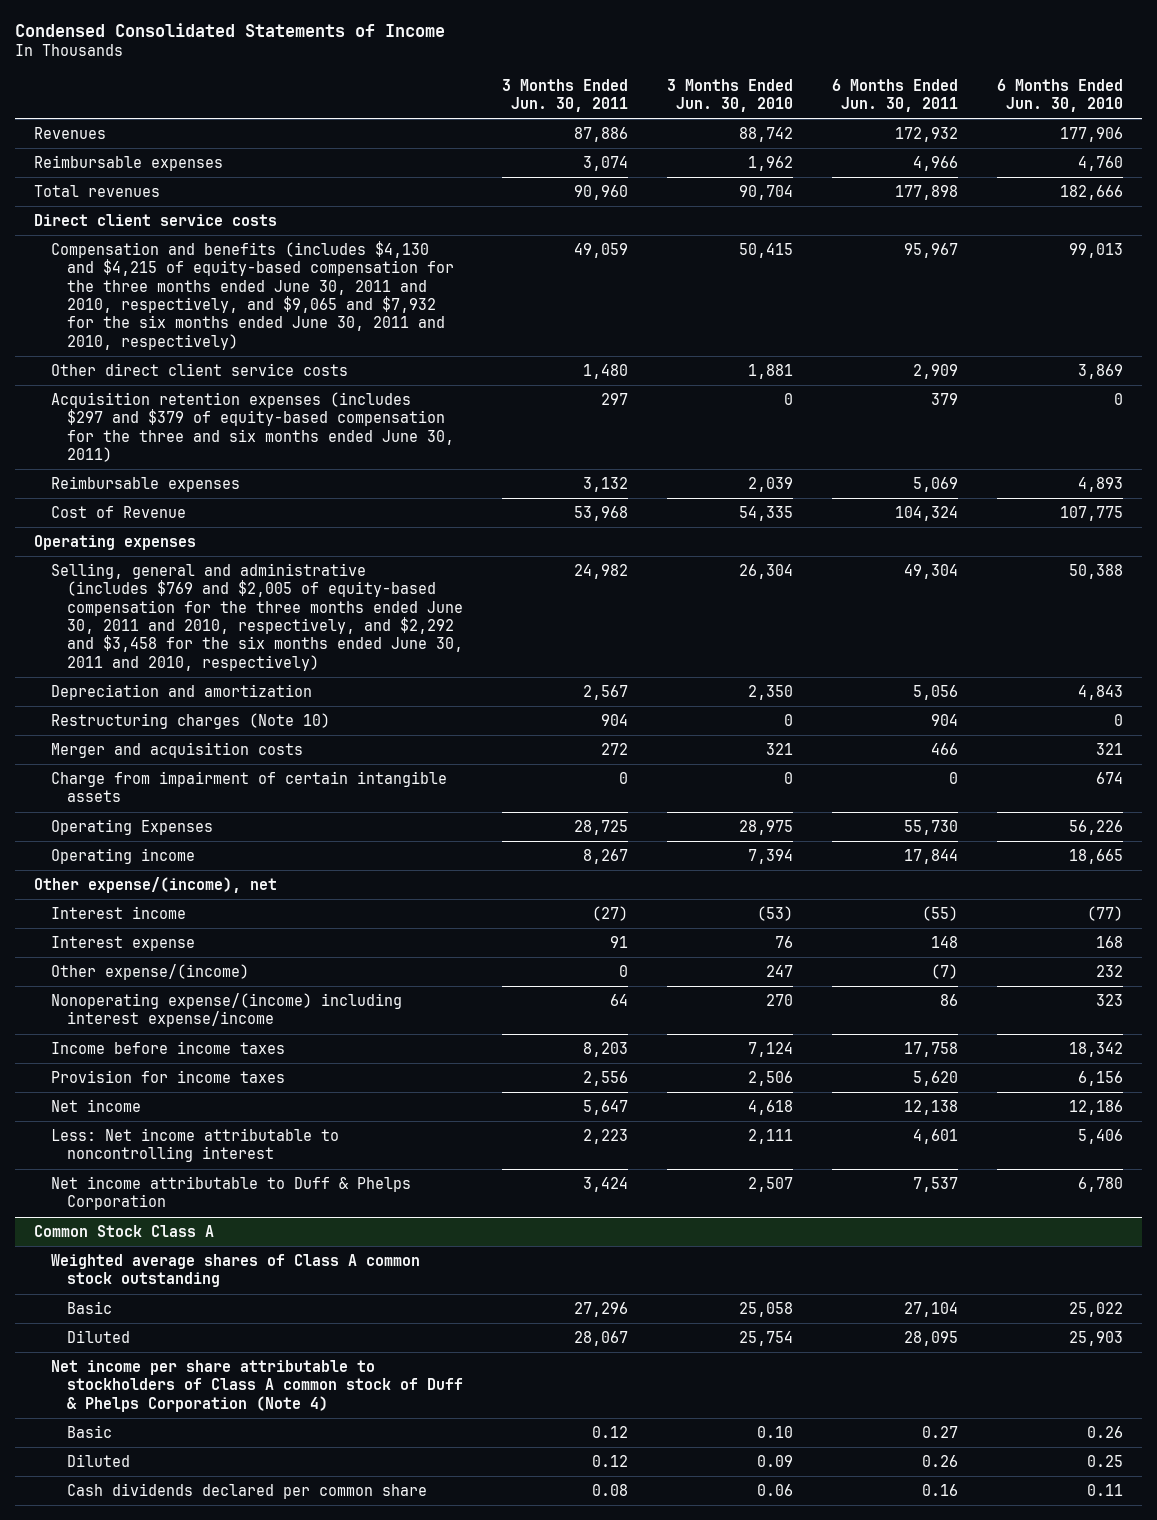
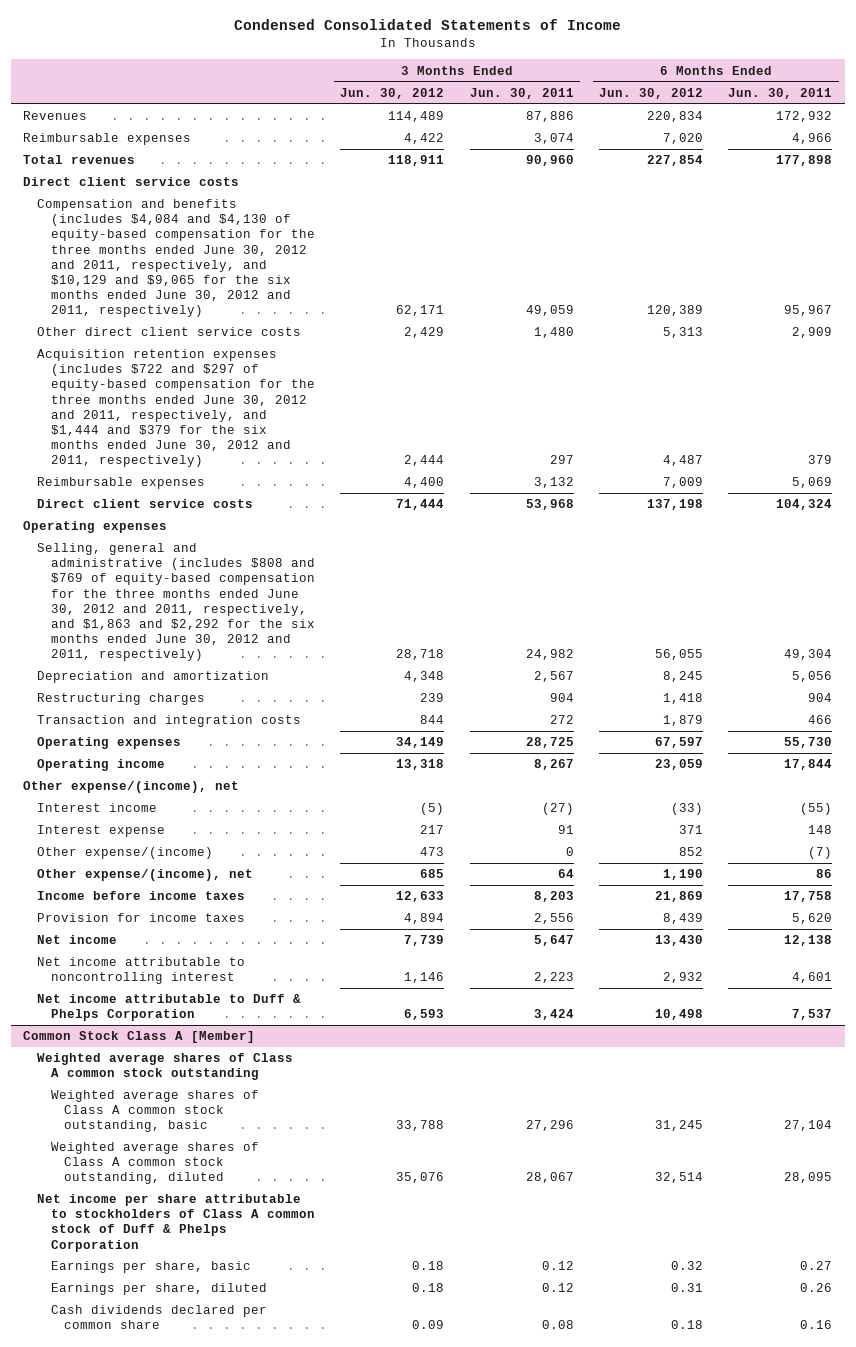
[667,78,794,112] 3 Months Ended Jun. 30, 2010 -> none
[996,78,1123,112] 6 Months Ended Jun. 30, 2010 -> none
none -> [340,87,445,99] Jun. 30, 2012
none -> [598,87,703,99] Jun. 30, 2012
[50,240,455,350] Compensation and benefits (includes $4,130 and $4,215 of equity-based compensation for the three months ended June 30, 2011 and 2010, respectively, and $9,065 and $7,932 for the six months ended June 30, 2011 and 2010, respectively) -> [37,199,315,318] Compensation and benefits (includes $4,084 and $4,130 of equity-based compensation for the three months ended June 30, 2012 and 2011, respectively, and $10,129 and $9,065 for the six months ended June 30, 2012 and 2011, respectively)
[50,391,455,463] Acquisition retention expenses (includes $297 and $379 of equity-based compensation for the three and six months ended June 30, 2011) -> [37,349,315,468] Acquisition retention expenses (includes $722 and $297 of equity-based compensation for the three months ended June 30, 2012 and 2011, respectively, and $1,444 and $379 for the six months ended June 30, 2012 and 2011, respectively)
[50,505,186,518] Cost of Revenue -> [37,499,254,509] Direct client service costs
[50,562,464,671] Selling, general and administrative (includes $769 and $2,005 of equity-based compensation for the three months ended June 30, 2011 and 2010, respectively, and $2,292 and $3,458 for the six months ended June 30, 2011 and 2010, respectively) -> [37,543,315,662] Selling, general and administrative (includes $808 and $769 of equity-based compensation for the three months ended June 30, 2012 and 2011, respectively, and $1,863 and $2,292 for the six months ended June 30, 2012 and 2011, respectively)
[50,770,447,803] Charge from impairment of certain intangible assets -> none
[50,712,330,729] Restructuring charges (Note 10) -> [37,693,206,706] Restructuring charges
[50,741,303,758] Merger and acquisition costs -> [37,715,302,728] Transaction and integration costs
[50,818,213,835] Operating Expenses -> [37,737,182,750] Operating expenses
[50,992,402,1028] Nonoperating expense/(income) including interest expense/income -> [37,869,254,882] Other expense/(income), net
[50,1127,339,1163] Less: Net income attributable to noncontrolling interest -> [37,957,246,985] Net income attributable to noncontrolling interest
[33,1224,214,1237] Common Stock Class A -> [23,1031,256,1044] Common Stock Class A [Member]
[67,1300,113,1314] Basic -> [50,1090,259,1133] Weighted average shares of Class A common stock outstanding, basic
[67,1329,131,1343] Diluted -> [50,1142,259,1185] Weighted average shares of Class A common stock outstanding, diluted
[50,1359,464,1412] Net income per share attributable to stockholders of Class A common stock of Duff & Phelps Corporation (Note 4) -> [37,1194,315,1252] Net income per share attributable to stockholders of Class A common stock of Duff & Phelps Corporation
[67,1424,113,1438] Basic -> [50,1261,251,1274] Earnings per share, basic
[67,1453,131,1467] Diluted -> [50,1283,267,1296] Earnings per share, diluted

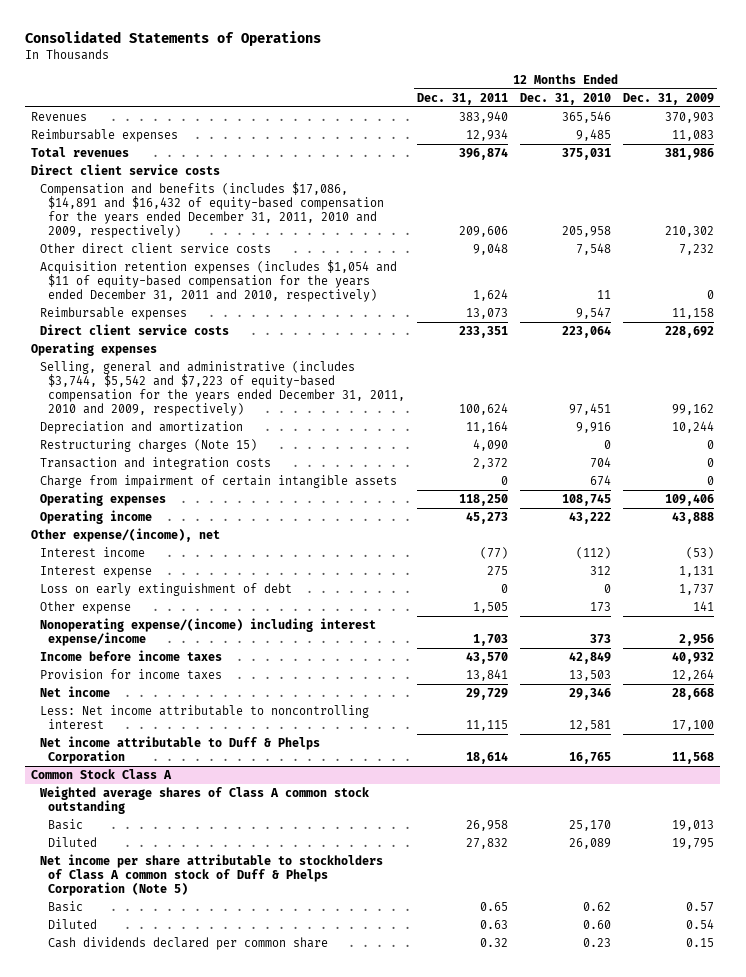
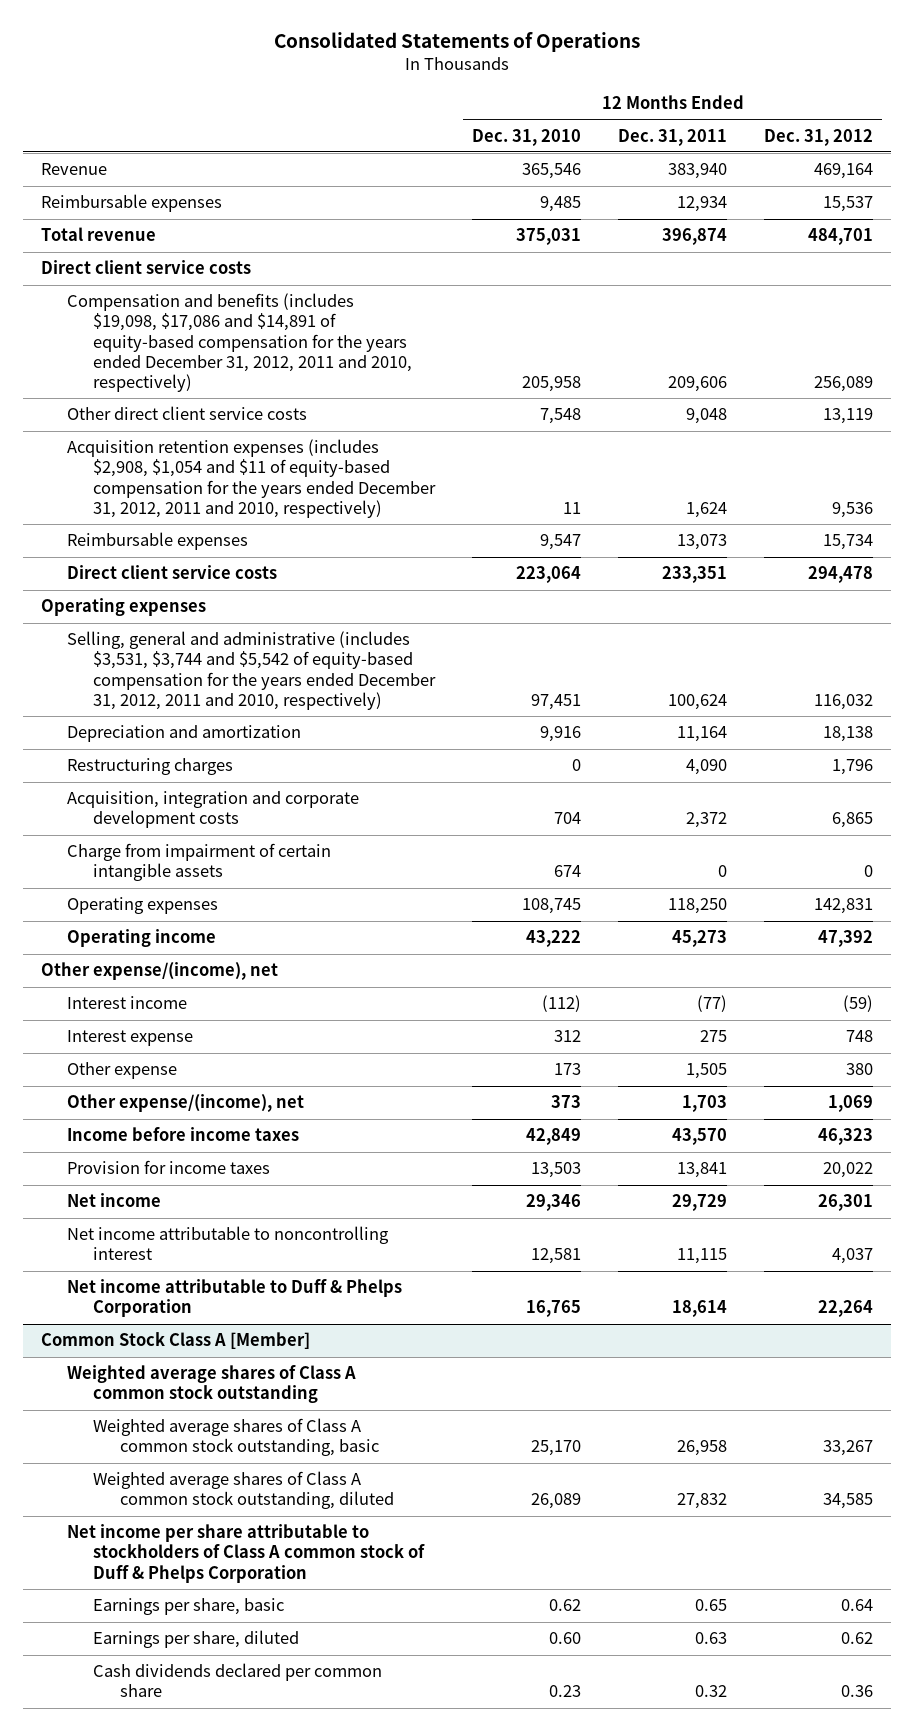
[623,92,715,105] Dec. 31, 2009 -> none
none -> [763,128,873,146] Dec. 31, 2012
[31,112,88,122] Revenues -> [40,163,107,176] Revenue
[31,147,130,158] Total revenues -> [40,227,156,242] Total revenue
[39,182,385,239] Compensation and benefits (includes $17,086, $14,891 and $16,432 of equity-based compensation for the years ended December 31, 2011, 2010 and 2009, respectively) -> [67,293,413,392] Compensation and benefits (includes $19,098, $17,086 and $14,891 of equity-based compensation for the years ended December 31, 2012, 2011 and 2010, respectively)
[39,260,397,303] Acquisition retention expenses (includes $1,054 and $11 of equity-based compensation for the years ended December 31, 2011 and 2010, respectively) -> [67,439,437,518] Acquisition retention expenses (includes $2,908, $1,054 and $11 of equity-based compensation for the years ended December 31, 2012, 2011 and 2010, respectively)
[39,361,406,417] Selling, general and administrative (includes $3,744, $5,542 and $7,223 of equity-based compensation for the years ended December 31, 2011, 2010 and 2009, respectively) -> [67,631,437,710] Selling, general and administrative (includes $3,531, $3,744 and $5,542 of equity-based compensation for the years ended December 31, 2012, 2011 and 2010, respectively)
[39,439,257,453] Restructuring charges (Note 15) -> [67,758,234,776] Restructuring charges
[39,457,271,471] Transaction and integration costs -> [67,791,360,829] Acquisition, integration and corporate development costs
[39,583,292,597] Loss on early extinguishment of debt -> none
[39,618,376,647] Nonoperating expense/(income) including interest expense/income -> [67,1094,305,1113] Other expense/(income), net
[39,705,369,730] Less: Net income attributable to noncontrolling interest -> [67,1226,390,1261] Net income attributable to noncontrolling interest
[31,769,173,780] Common Stock Class A -> [40,1332,310,1350] Common Stock Class A [Member]
[48,819,84,831] Basic -> [93,1418,379,1457] Weighted average shares of Class A common stock outstanding, basic
[48,837,98,848] Diluted -> [93,1471,394,1510] Weighted average shares of Class A common stock outstanding, diluted
[39,854,383,897] Net income per share attributable to stockholders of Class A common stock of Duff & Phelps Corporation (Note 5) -> [67,1524,426,1583] Net income per share attributable to stockholders of Class A common stock of Duff & Phelps Corporation
[48,901,84,913] Basic -> [93,1598,285,1616] Earnings per share, basic
[48,919,98,930] Diluted -> [93,1630,300,1649] Earnings per share, diluted

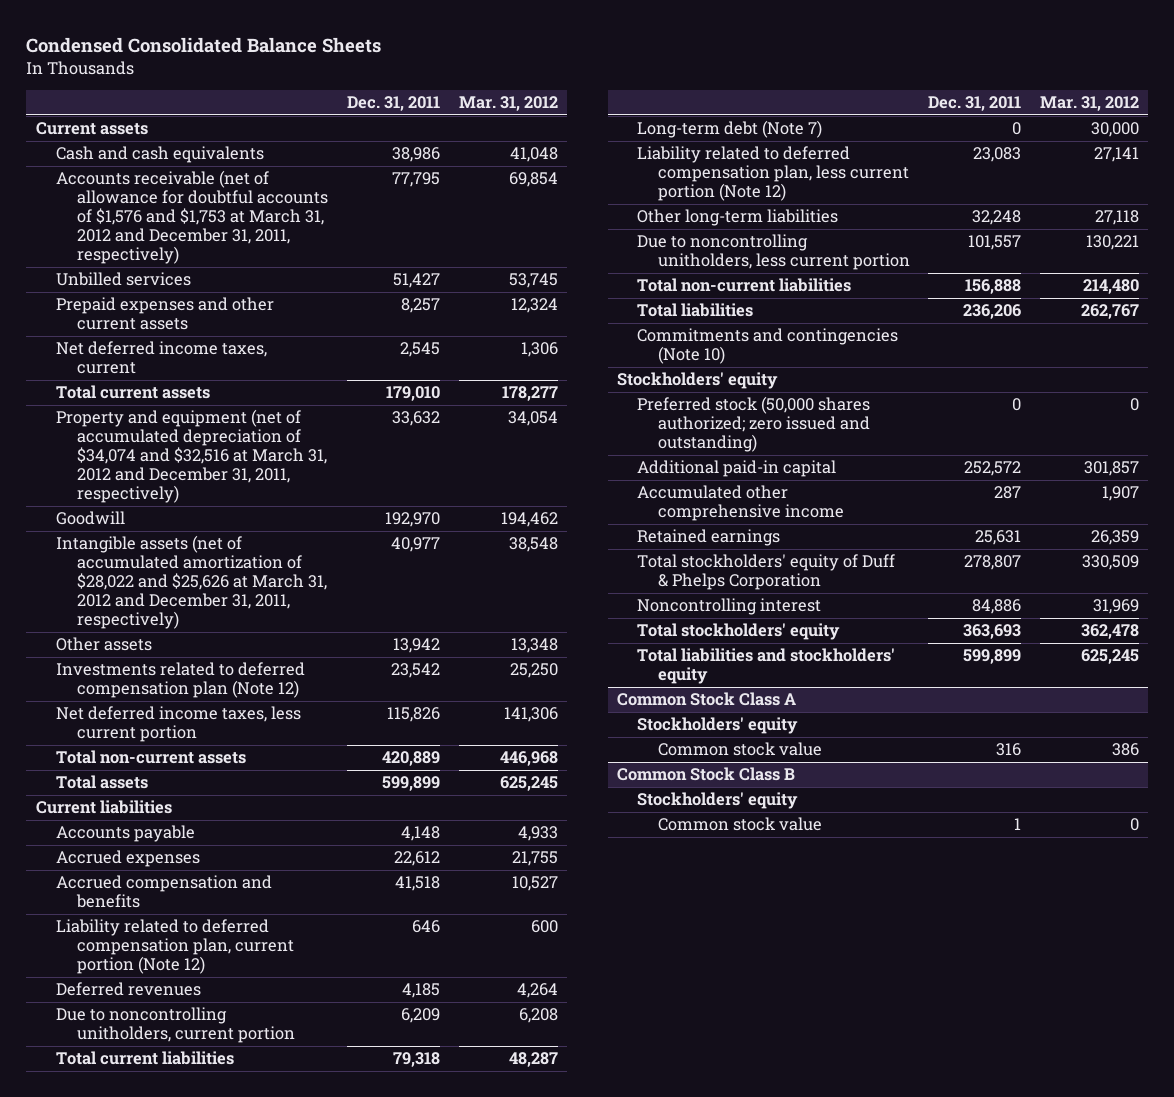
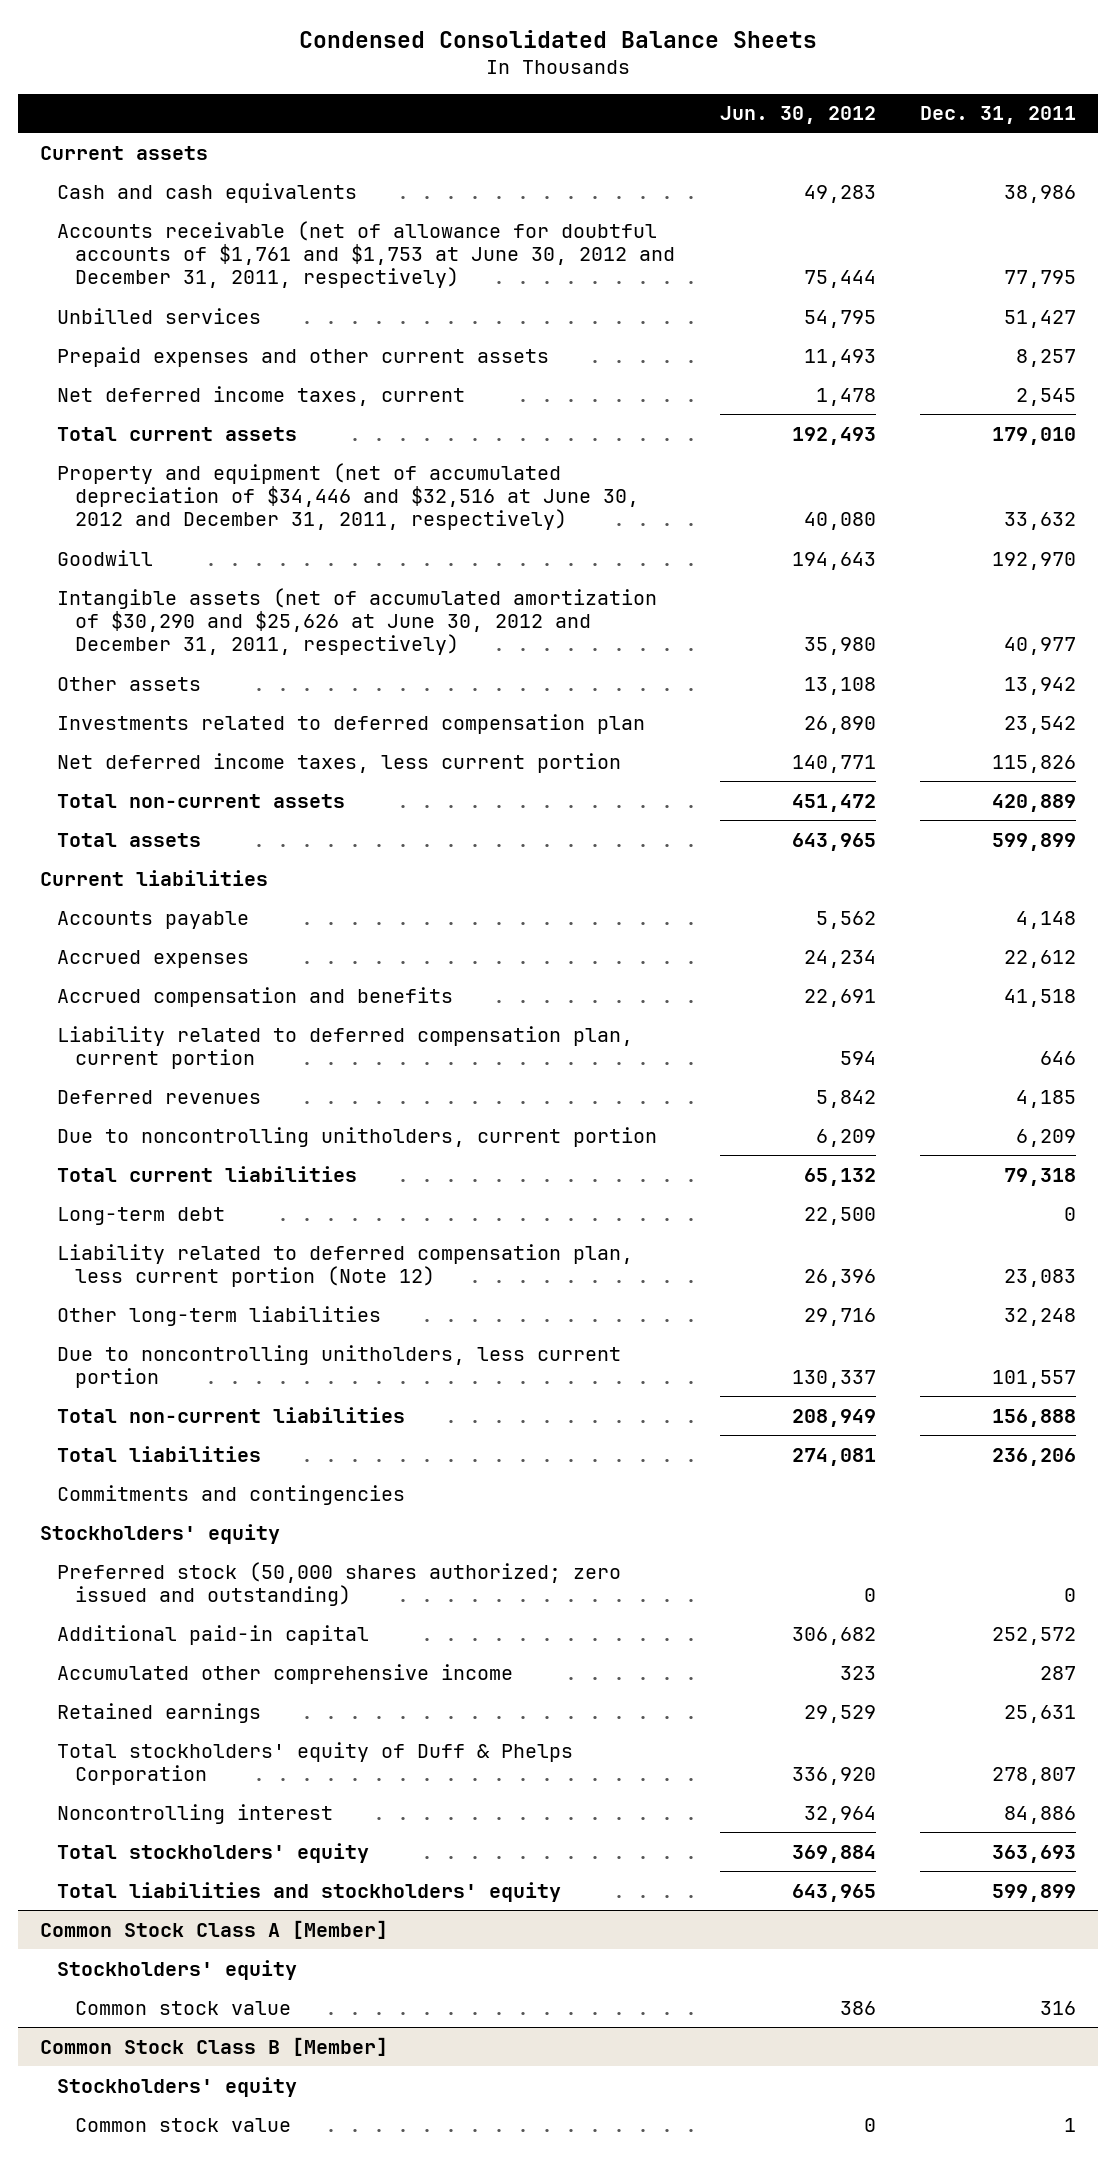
[458,96,558,112] Mar. 31, 2012 -> none
none -> [719,106,876,125] Jun. 30, 2012
[56,170,328,265] Accounts receivable (net of allowance for doubtful accounts of $1,576 and $1,753 at March 31, 2012 and December 31, 2011, respectively) -> [57,220,675,289] Accounts receivable (net of allowance for doubtful accounts of $1,761 and $1,753 at June 30, 2012 and December 31, 2011, respectively)
[56,409,327,504] Property and equipment (net of accumulated depreciation of $34,074 and $32,516 at March 31, 2012 and December 31, 2011, respectively) -> [57,462,639,531] Property and equipment (net of accumulated depreciation of $34,446 and $32,516 at June 30, 2012 and December 31, 2011, respectively)
[56,535,327,630] Intangible assets (net of accumulated amortization of $28,022 and $25,626 at March 31, 2012 and December 31, 2011, respectively) -> [57,587,658,656] Intangible assets (net of accumulated amortization of $30,290 and $25,626 at June 30, 2012 and December 31, 2011, respectively)
[56,662,306,699] Investments related to deferred compensation plan (Note 12) -> [57,713,646,734] Investments related to deferred compensation plan
[56,919,294,975] Liability related to deferred compensation plan, current portion (Note 12) -> [57,1025,634,1070] Liability related to deferred compensation plan, current portion
[637,120,823,139] Long-term debt (Note 7) -> [57,1206,226,1225] Long-term debt
[637,328,899,365] Commitments and contingencies (Note 10) -> [57,1484,406,1505] Commitments and contingencies
[616,692,796,707] Common Stock Class A -> [39,1919,388,1939] Common Stock Class A [Member]
[616,767,795,782] Common Stock Class B -> [39,2036,388,2056] Common Stock Class B [Member]

